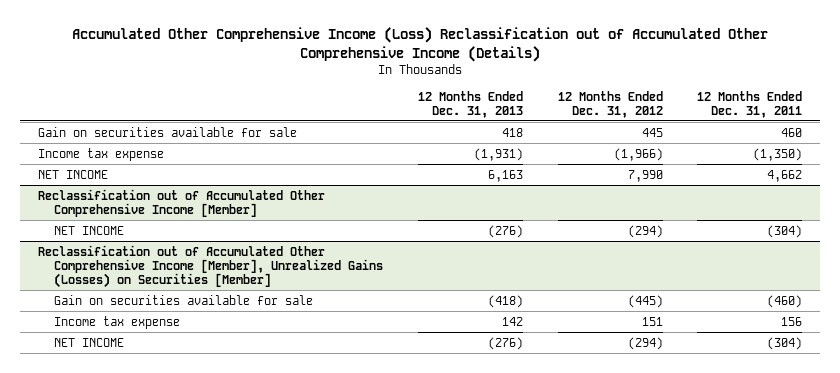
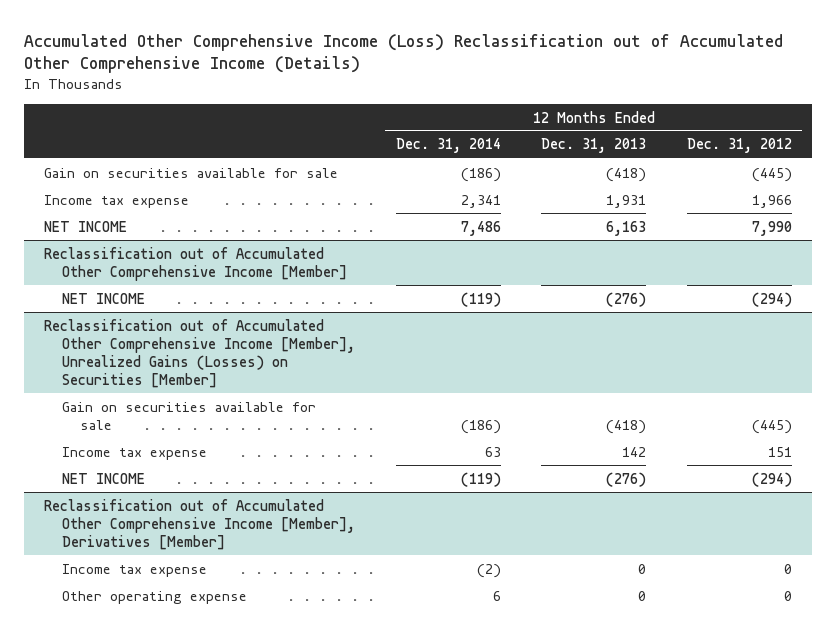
[697,90,803,118] 12 Months Ended Dec. 31, 2011 -> none
none -> [395,138,501,154] Dec. 31, 2014
[501,127,523,137] 418 -> [606,167,647,182] (418)
[641,127,663,137] 445 -> [751,167,792,182] (445)
[473,147,523,161] (1,931) -> [606,194,647,208] 1,931
[613,147,663,161] (1,966) -> [751,194,792,208] 1,966
none -> [44,498,355,550] Reclassification out of Accumulated Other Comprehensive Income [Member], Derivatives [Member]
none -> [61,563,207,577] Income tax expense
none -> [61,590,247,604] Other operating expense

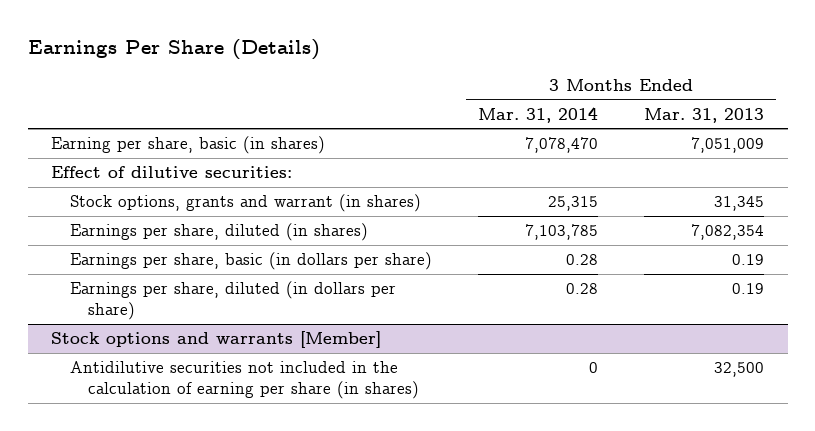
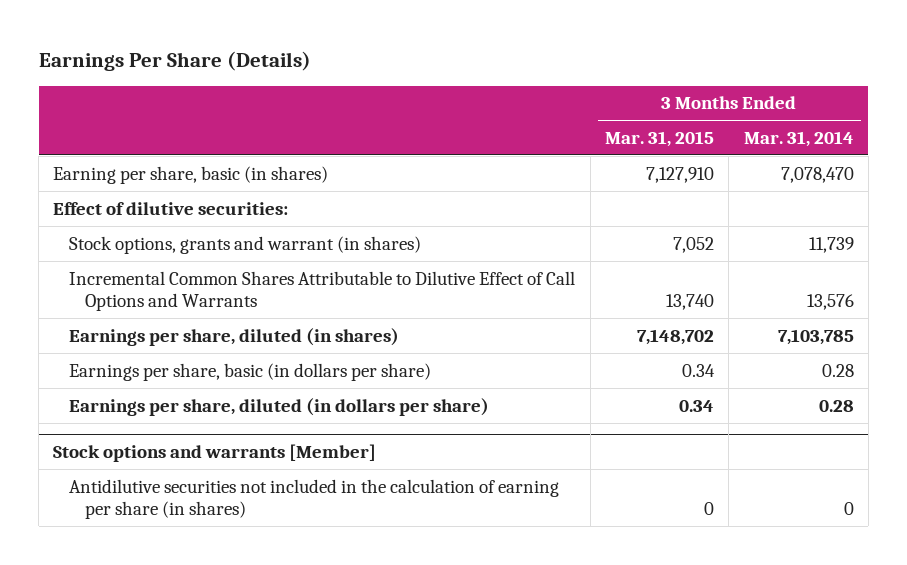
[644,107,765,123] Mar. 31, 2013 -> none
none -> [604,130,714,147] Mar. 31, 2015
[548,196,599,212] 25,315 -> [808,236,854,253] 11,739
none -> [69,270,576,311] Incremental Common Shares Attributable to Dilutive Effect of Call Options and Warrants

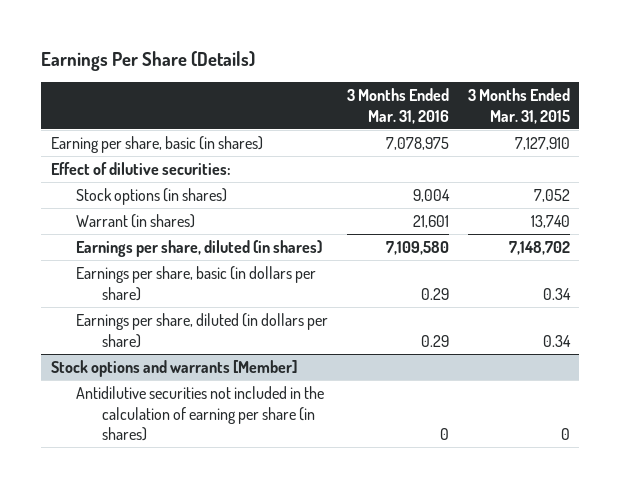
[743,130,854,147] Mar. 31, 2014 -> none
none -> [346,87,449,124] 3 Months Ended Mar. 31, 2016
[69,235,422,254] Stock options, grants and warrant (in shares) -> [76,187,228,205] Stock options (in shares)
[69,270,576,311] Incremental Common Shares Attributable to Dilutive Effect of Call Options and Warrants -> [76,213,196,228] Warrant (in shares)

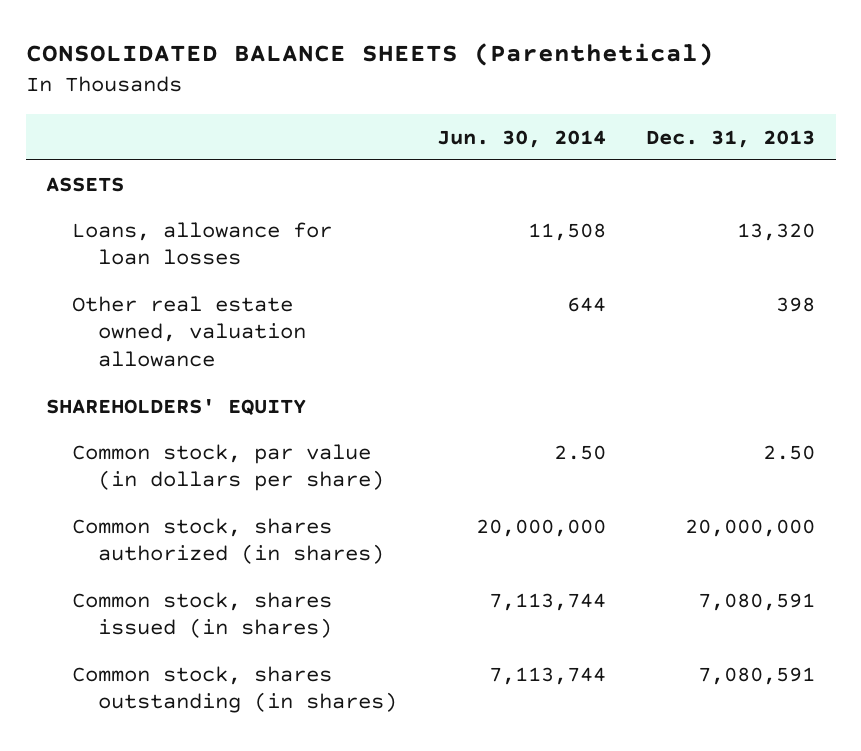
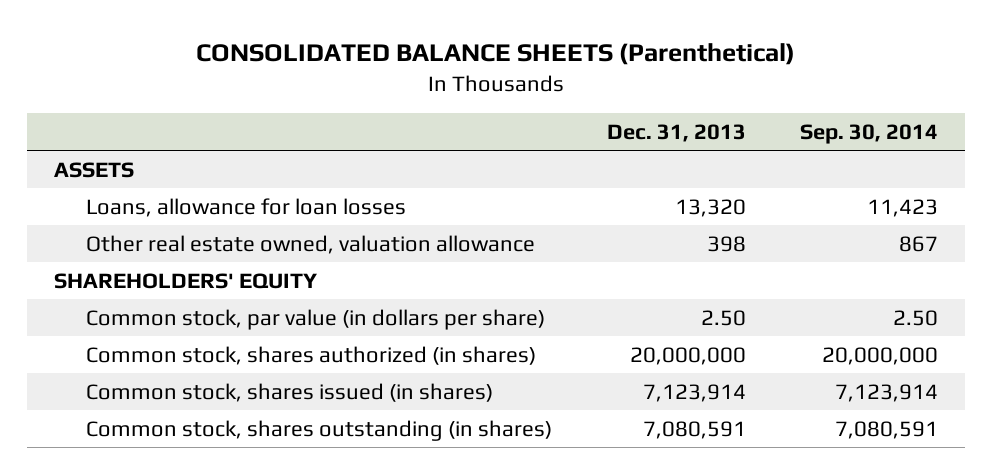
[437,129,607,148] Jun. 30, 2014 -> none
none -> [800,123,939,144] Sep. 30, 2014
[698,592,816,611] 7,080,591 -> [642,383,746,402] 7,123,914

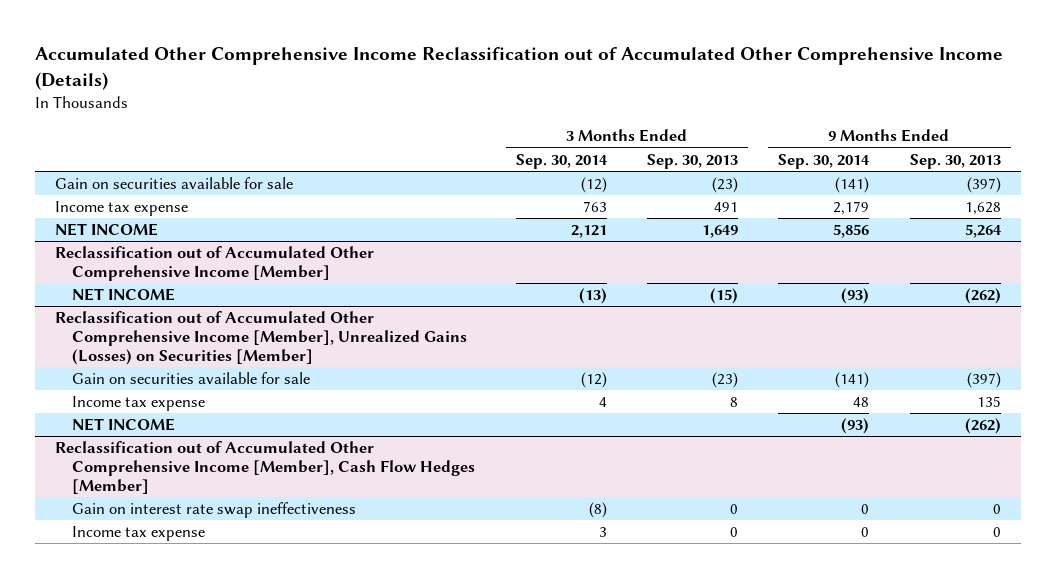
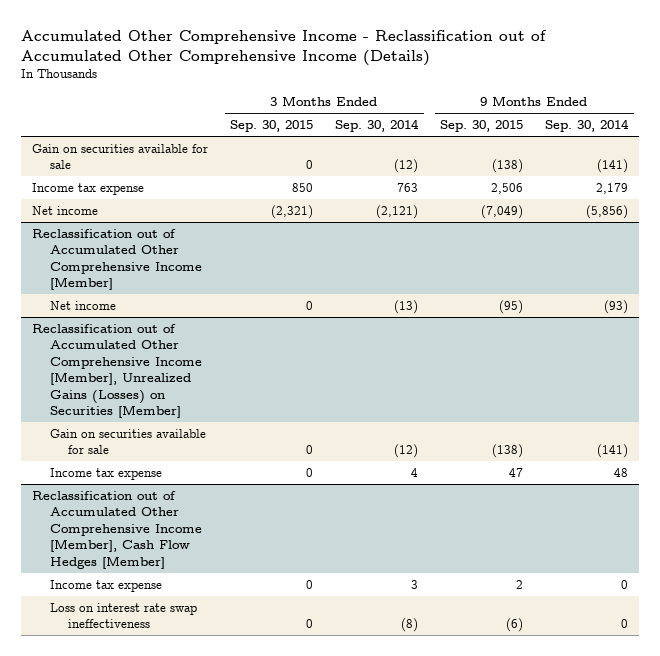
[34,47,1003,90] Accumulated Other Comprehensive Income Reclassification out of Accumulated Other Comprehensive Income (Details) -> [20,29,547,66] Accumulated Other Comprehensive Income - Reclassification out of Accumulated Other Comprehensive Income (Details)
[646,153,738,169] Sep. 30, 2013 -> none
[909,153,1001,169] Sep. 30, 2013 -> none
none -> [230,120,314,133] Sep. 30, 2015
none -> [440,120,524,133] Sep. 30, 2015
[54,223,158,237] NET INCOME -> [31,205,98,215] Net income
[570,225,607,239] 2,121 -> [376,204,419,219] (2,121)
[833,224,870,239] 5,856 -> [586,204,629,219] (5,856)
[72,288,176,302] NET INCOME -> [49,300,116,310] Net income
[72,418,176,432] NET INCOME -> none
[72,502,357,519] Gain on interest rate swap ineffectiveness -> none
none -> [49,602,197,629] Loss on interest rate swap ineffectiveness

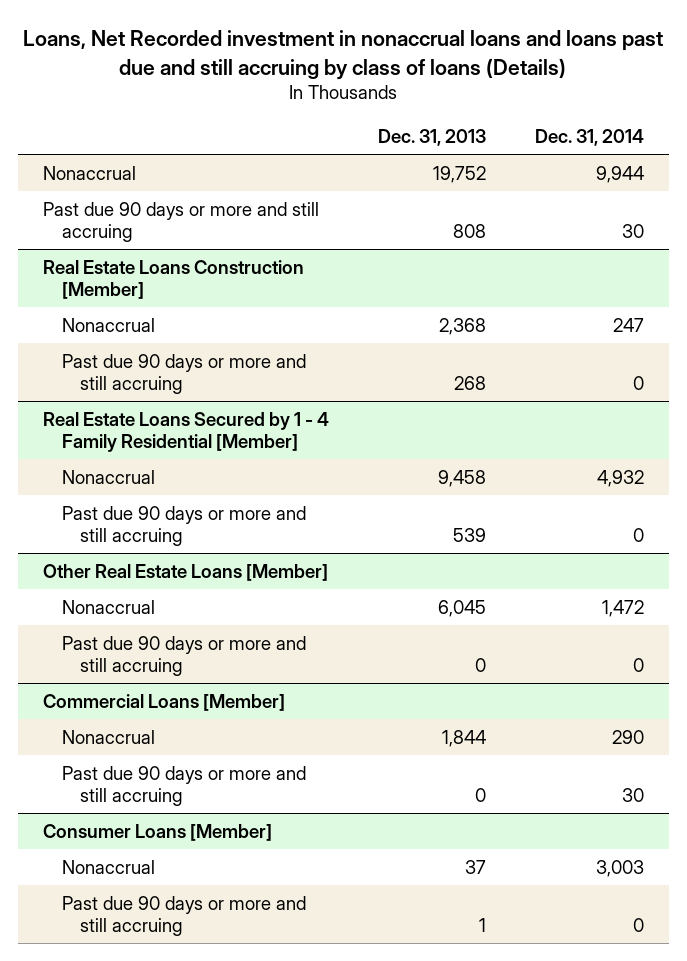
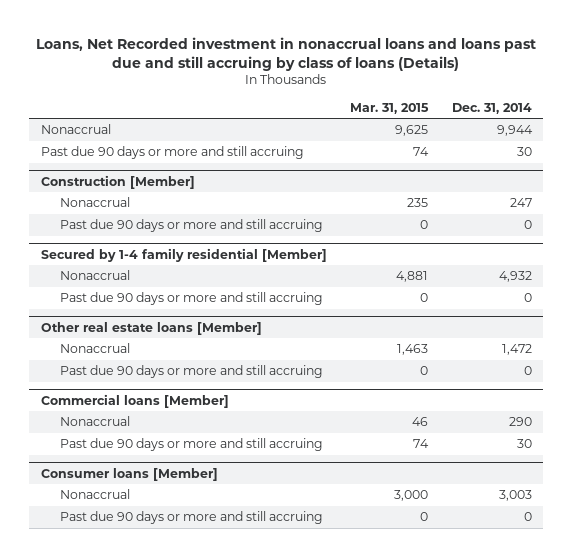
[377,128,486,146] Dec. 31, 2013 -> none
none -> [350,102,430,114] Mar. 31, 2015
[42,259,304,299] Real Estate Loans Construction [Member] -> [41,174,196,189] Construction [Member]
[42,411,329,452] Real Estate Loans Secured by 1 - 4 Family Residential [Member] -> [41,247,328,262] Secured by 1-4 family residential [Member]
[42,563,328,581] Other Real Estate Loans [Member] -> [41,321,263,335] Other real estate loans [Member]
[42,693,285,711] Commercial Loans [Member] -> [41,393,230,408] Commercial loans [Member]
[42,823,272,841] Consumer Loans [Member] -> [41,467,219,481] Consumer loans [Member]

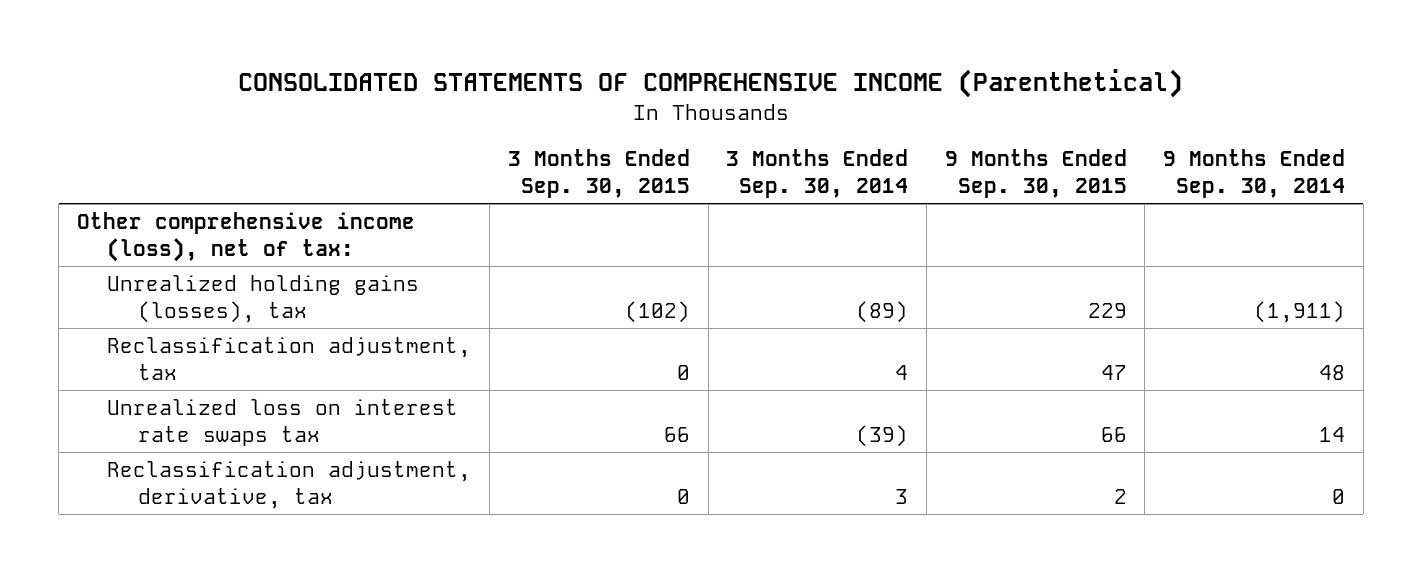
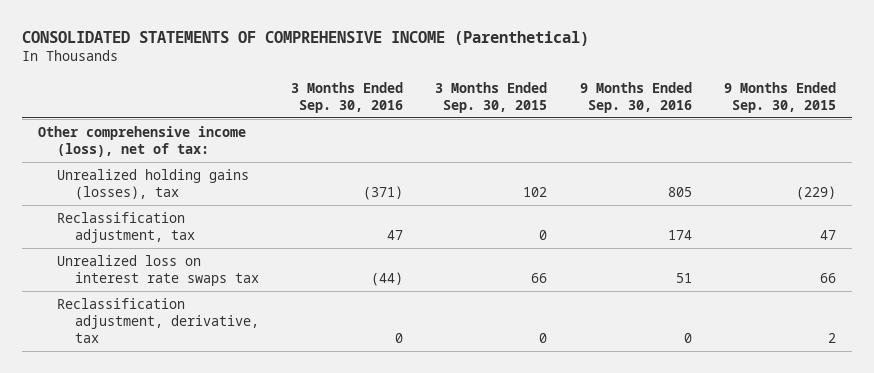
[726,148,909,199] 3 Months Ended Sep. 30, 2014 -> none
[1163,148,1346,199] 9 Months Ended Sep. 30, 2014 -> none
none -> [291,81,404,113] 3 Months Ended Sep. 30, 2016
none -> [579,81,692,113] 9 Months Ended Sep. 30, 2016
[624,301,690,324] (102) -> [523,187,548,198] 102
[1087,303,1127,319] 229 -> [796,186,837,201] (229)

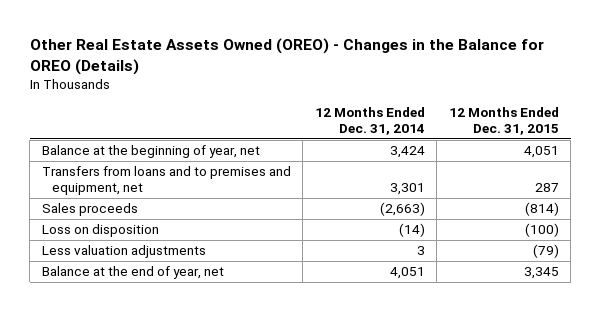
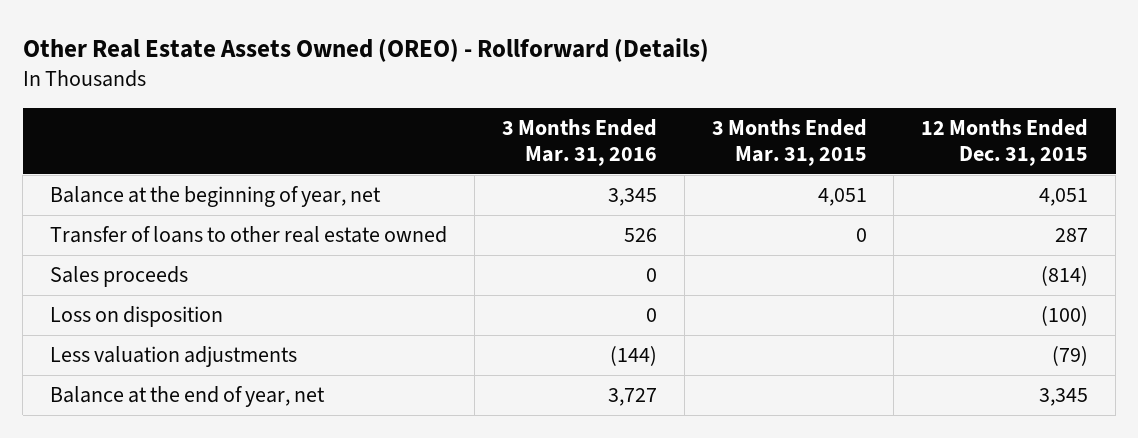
[29,38,544,76] Other Real Estate Assets Owned (OREO) - Changes in the Balance for OREO (Details) -> [22,37,709,62] Other Real Estate Assets Owned (OREO) - Rollforward (Details)
[314,107,425,136] 12 Months Ended Dec. 31, 2014 -> none
none -> [501,119,657,166] 3 Months Ended Mar. 31, 2016
none -> [711,119,867,166] 3 Months Ended Mar. 31, 2015
[41,166,291,195] Transfers from loans and to premises and equipment, net -> [50,226,448,244] Transfer of loans to other real estate owned

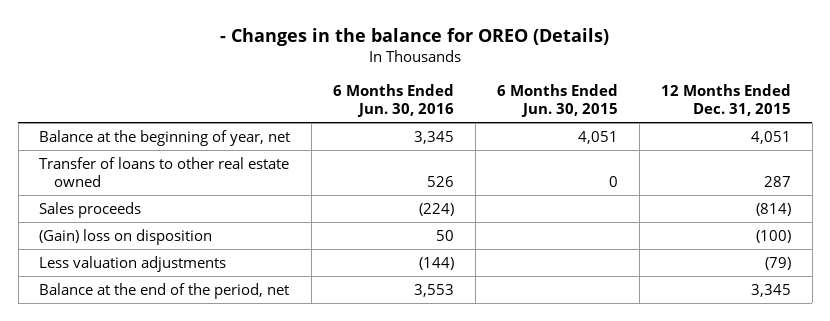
[22,37,709,62] Other Real Estate Assets Owned (OREO) - Rollforward (Details) -> [220,27,610,46] - Changes in the balance for OREO (Details)
[501,119,657,166] 3 Months Ended Mar. 31, 2016 -> none
[711,119,867,166] 3 Months Ended Mar. 31, 2015 -> none
none -> [333,84,455,118] 6 Months Ended Jun. 30, 2016
none -> [497,84,619,118] 6 Months Ended Jun. 30, 2015
[50,306,224,328] Loss on disposition -> [39,228,213,245] (Gain) loss on disposition
[50,386,326,408] Balance at the end of year, net -> [39,282,290,299] Balance at the end of the period, net

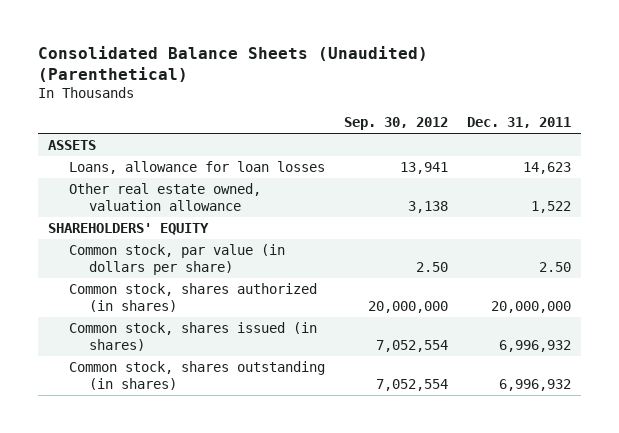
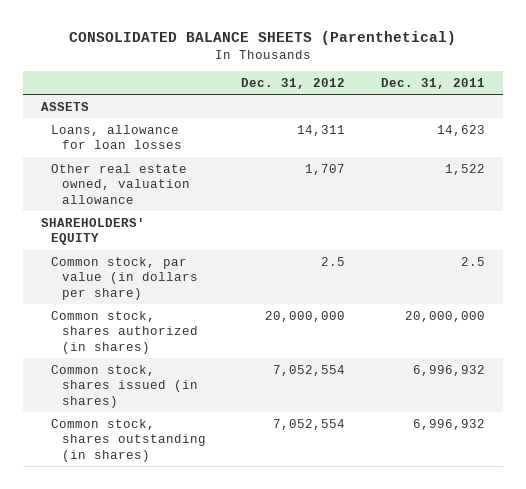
[38,46,429,82] Consolidated Balance Sheets (Unaudited) (Parenthetical) -> [68,31,456,46] CONSOLIDATED BALANCE SHEETS (Parenthetical)
[344,117,449,131] Sep. 30, 2012 -> none
none -> [241,77,346,89] Dec. 31, 2012
[539,261,572,272] 2.50 -> [460,256,485,266] 2.5

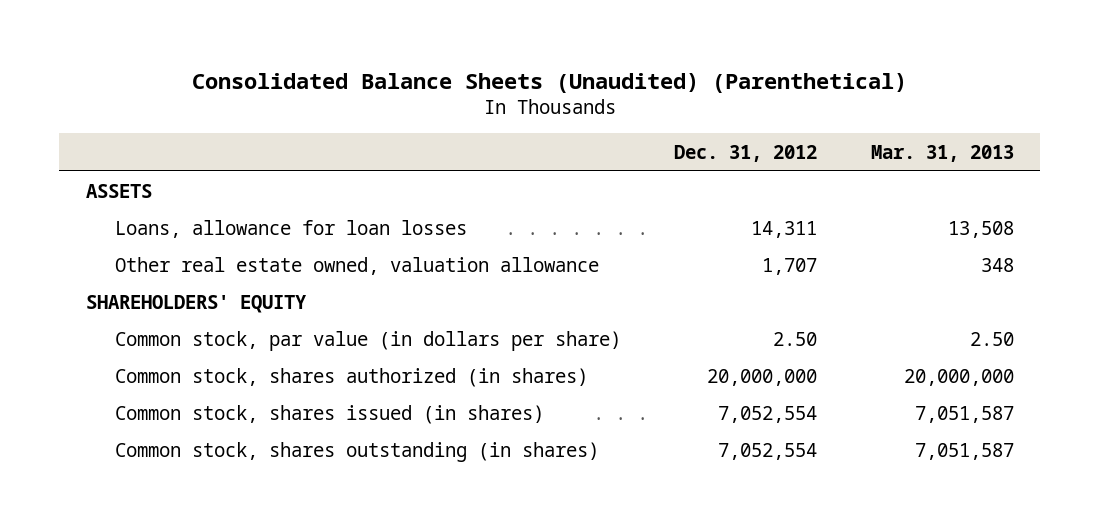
[68,31,456,46] CONSOLIDATED BALANCE SHEETS (Parenthetical) -> [191,72,907,93] Consolidated Balance Sheets (Unaudited) (Parenthetical)
[380,77,485,89] Dec. 31, 2011 -> none
none -> [870,144,1014,162] Mar. 31, 2013
[321,256,346,266] 2.5 -> [773,331,818,346] 2.50

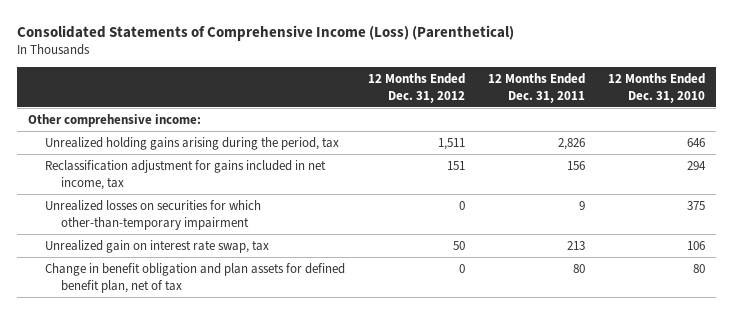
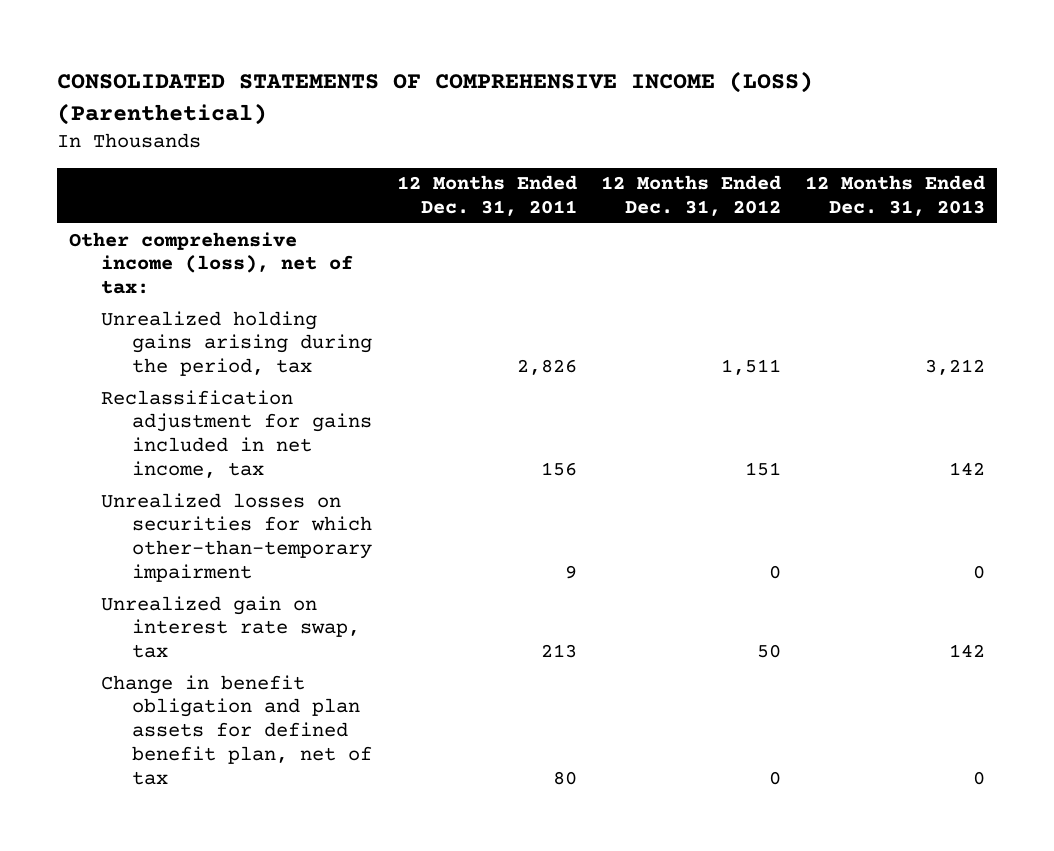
[16,24,514,41] Consolidated Statements of Comprehensive Income (Loss) (Parenthetical) -> [56,71,813,125] CONSOLIDATED STATEMENTS OF COMPREHENSIVE INCOME (LOSS) (Parenthetical)
[607,72,705,103] 12 Months Ended Dec. 31, 2010 -> none
none -> [805,175,986,217] 12 Months Ended Dec. 31, 2013
[28,113,202,127] Other comprehensive income: -> [68,231,353,295] Other comprehensive income (loss), net of tax:

